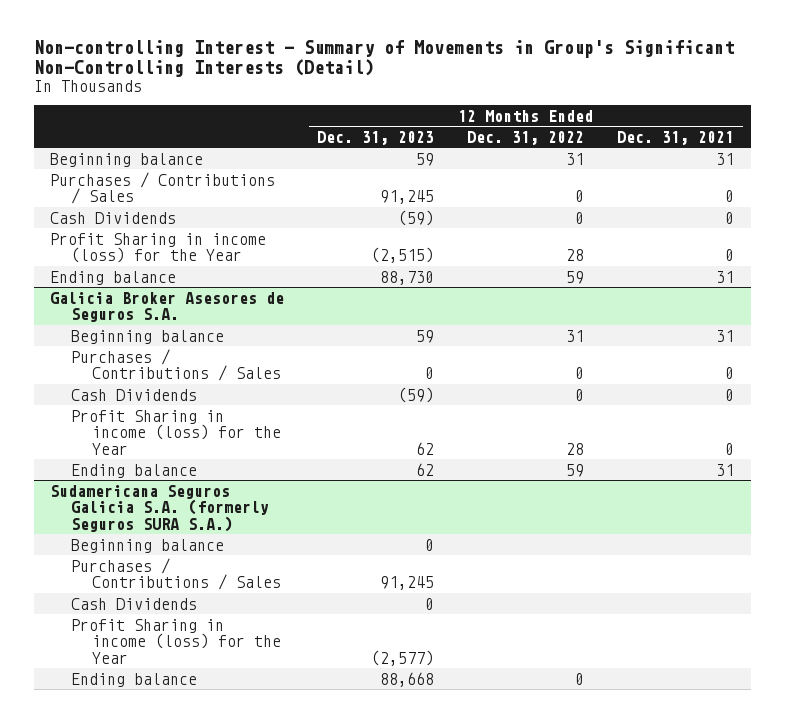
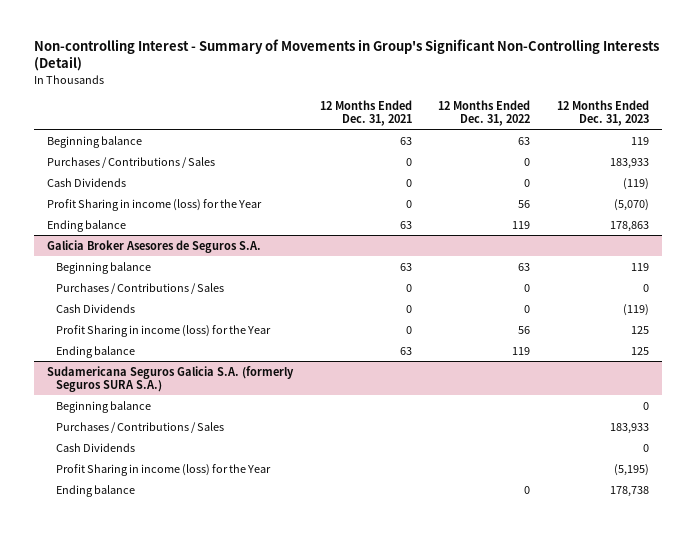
[416,152,435,166] 59 -> [630,136,649,145] 119
[566,152,585,165] 31 -> [518,136,531,145] 63
[716,152,735,165] 31 -> [399,136,412,145] 63
[380,190,435,205] 91,245 -> [609,157,649,169] 183,933
[398,209,435,226] (59) -> [622,177,649,190] (119)
[371,247,435,264] (2,515) -> [613,198,649,211] (5,070)
[566,249,585,262] 28 -> [518,199,531,208] 56
[380,270,435,285] 88,730 -> [609,220,649,232] 178,863
[566,270,585,284] 59 -> [512,220,531,229] 119
[716,270,735,283] 31 -> [399,220,412,229] 63
[416,329,435,343] 59 -> [630,262,649,271] 119
[566,329,585,342] 31 -> [518,262,531,271] 63
[716,329,735,342] 31 -> [399,262,412,271] 63
[398,386,435,403] (59) -> [622,303,649,316] (119)
[416,441,435,455] 62 -> [630,325,649,334] 125
[566,442,585,455] 28 -> [518,325,531,334] 56
[416,462,435,476] 62 -> [630,346,649,355] 125
[566,463,585,477] 59 -> [512,346,531,355] 119
[716,463,735,476] 31 -> [399,346,412,355] 63
[380,576,435,591] 91,245 -> [609,422,649,434] 183,933
[371,649,435,666] (2,577) -> [613,463,649,476] (5,195)
[380,671,435,687] 88,668 -> [609,485,649,497] 178,738

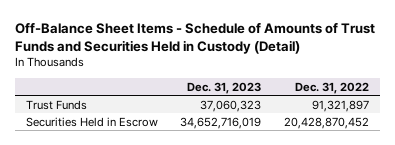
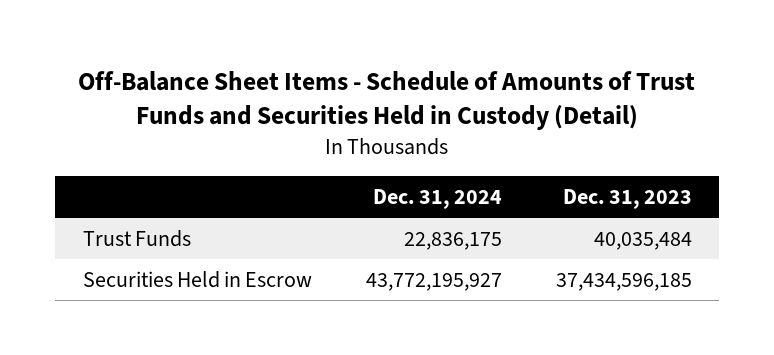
[294,81,369,94] Dec. 31, 2022 -> none
none -> [372,189,502,210] Dec. 31, 2024
[200,99,262,112] 37,060,323 -> [593,231,692,250] 40,035,484
[180,116,262,129] 34,652,716,019 -> [555,272,692,291] 37,434,596,185

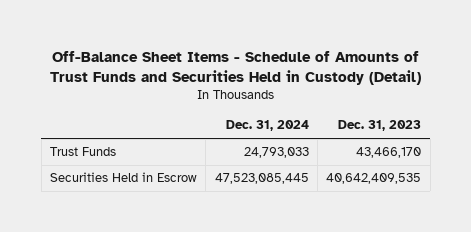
[403,231,502,250] 22,836,175 -> [243,147,309,159] 24,793,033
[593,231,692,250] 40,035,484 -> [356,147,422,159] 43,466,170
[365,272,502,291] 43,772,195,927 -> [214,173,309,185] 47,523,085,445
[555,272,692,291] 37,434,596,185 -> [326,173,422,185] 40,642,409,535

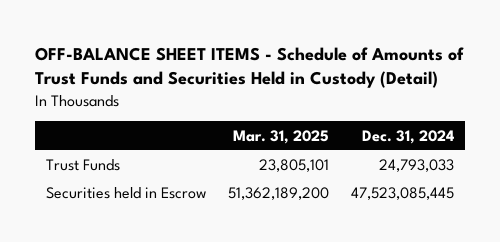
[49,50,421,85] Off-Balance Sheet Items - Schedule of Amounts of Trust Funds and Securities Held in Custody (Detail) -> [34,46,464,89] OFF-BALANCE SHEET ITEMS - Schedule of Amounts of Trust Funds and Securities Held in Custody (Detail)
[338,120,422,132] Dec. 31, 2023 -> none
none -> [232,129,329,144] Mar. 31, 2025
[50,172,198,183] Securities Held in Escrow -> [45,187,206,200] Securities held in Escrow

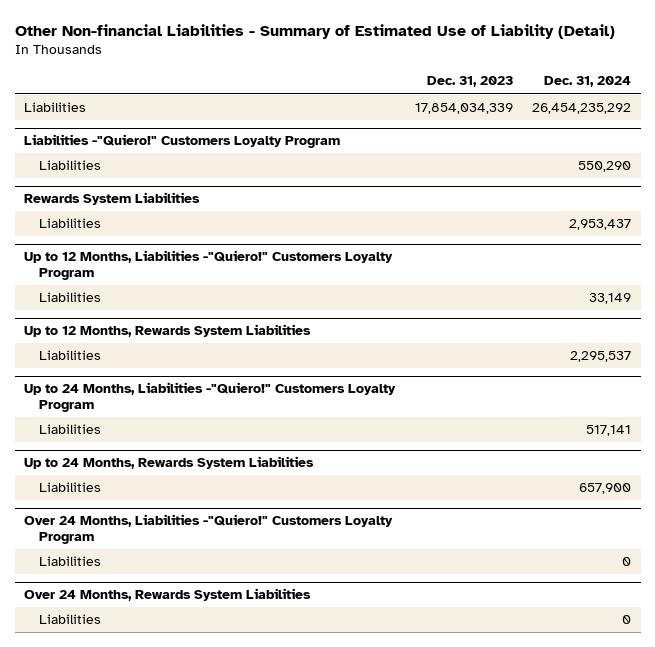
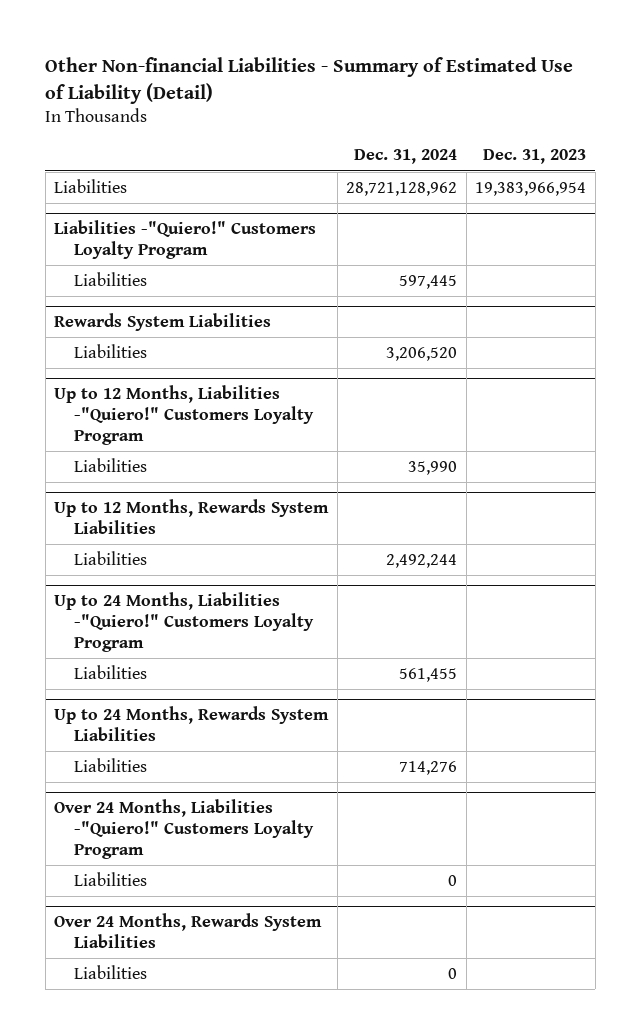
[414,103,513,115] 17,854,034,339 -> [475,181,587,196] 19,383,966,954
[531,103,631,115] 26,454,235,292 -> [346,181,458,196] 28,721,128,962
[577,161,631,173] 550,290 -> [399,274,458,289] 597,445
[568,219,631,231] 2,953,437 -> [386,346,458,361] 3,206,520
[588,293,631,305] 33,149 -> [408,460,458,475] 35,990
[569,351,631,363] 2,295,537 -> [386,553,458,568] 2,492,244
[585,425,631,437] 517,141 -> [399,667,458,682] 561,455
[578,483,631,495] 657,900 -> [399,760,458,775] 714,276

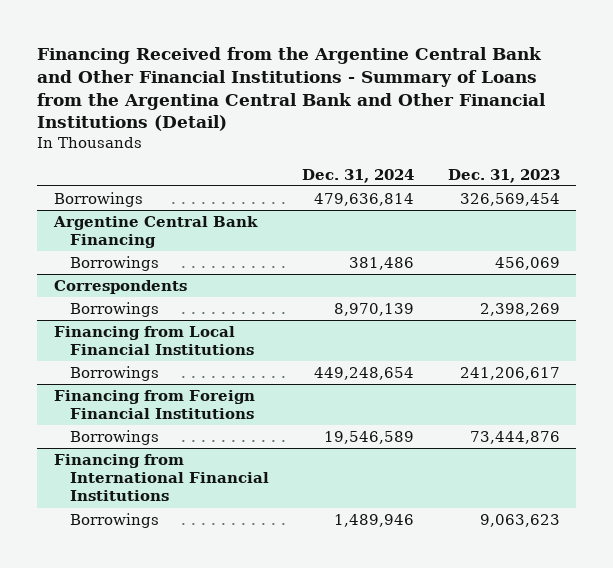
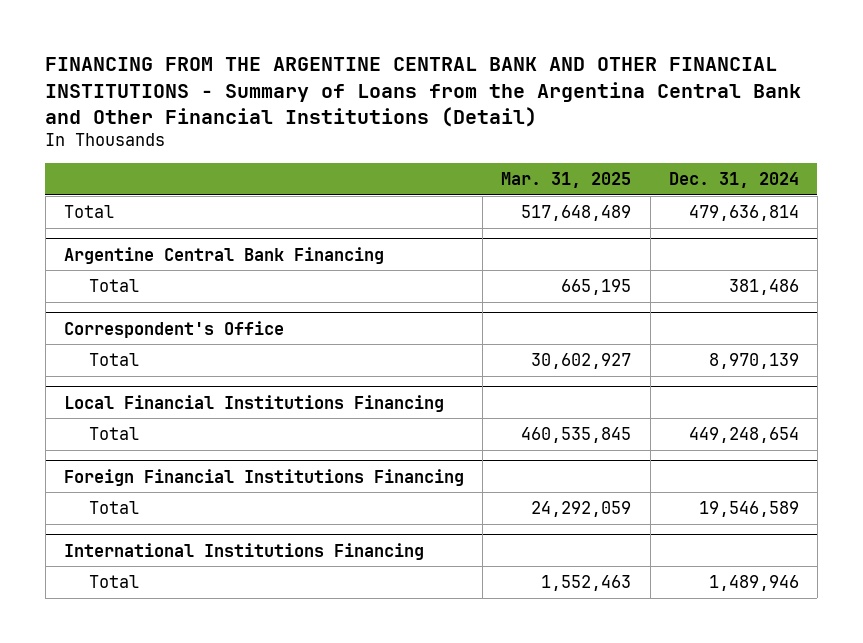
[37,47,547,132] Financing Received from the Argentine Central Bank and Other Financial Institutions - Summary of Loans from the Argentina Central Bank and Other Financial Institutions (Detail) -> [45,57,802,127] FINANCING FROM THE ARGENTINE CENTRAL BANK AND OTHER FINANCIAL INSTITUTIONS - Summary of Loans from the Argentina Central Bank and Other Financial Institutions (Detail)
[447,168,560,183] Dec. 31, 2023 -> none
none -> [501,172,632,189] Mar. 31, 2025
[53,191,143,207] Borrowings -> [64,204,115,218] Total
[70,255,160,271] Borrowings -> [89,278,140,292] Total
[53,279,187,294] Correspondents -> [64,320,285,338] Correspondent's Office
[70,301,160,317] Borrowings -> [89,352,140,366] Total
[53,325,255,356] Financing from Local Financial Institutions -> [64,394,445,412] Local Financial Institutions Financing
[70,365,160,381] Borrowings -> [89,426,140,440] Total
[53,389,255,420] Financing from Foreign Financial Institutions -> [64,468,465,486] Foreign Financial Institutions Financing
[70,429,160,445] Borrowings -> [89,500,140,514] Total
[53,453,270,502] Financing from International Financial Institutions -> [64,542,425,560] International Institutions Financing
[70,512,160,528] Borrowings -> [89,574,140,588] Total

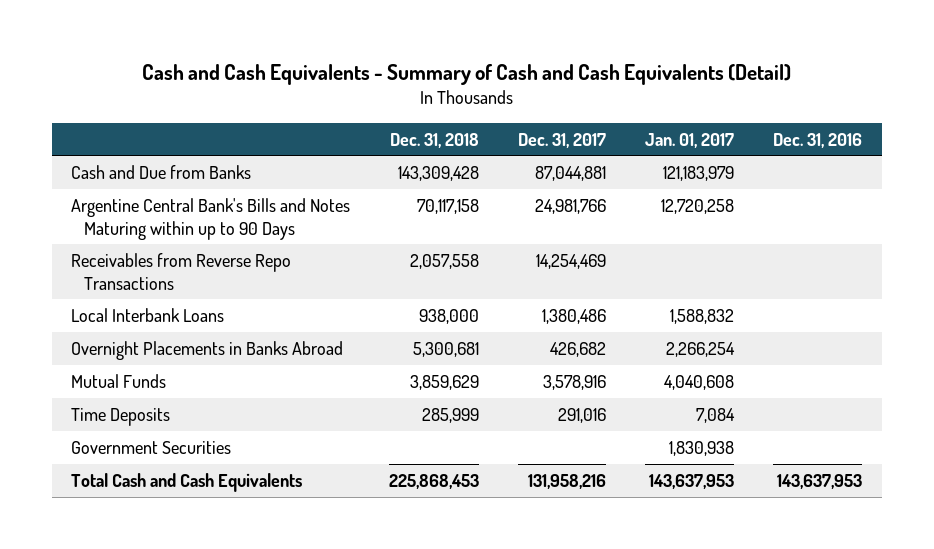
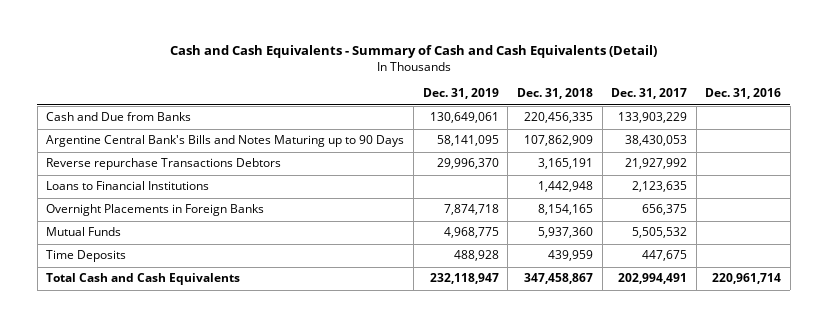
[645,132,735,148] Jan. 01, 2017 -> none
none -> [422,88,499,100] Dec. 31, 2019
[71,252,292,290] Receivables from Reverse Repo Transactions -> none
[71,307,225,322] Local Interbank Loans -> none
[71,440,232,454] Government Securities -> none
[398,165,480,181] 143,309,428 -> [523,112,593,124] 220,456,335
[535,165,607,181] 87,044,881 -> [618,112,688,124] 133,903,229
[71,197,351,240] Argentine Central Bank's Bills and Notes Maturing within up to 90 Days -> [46,135,405,148] Argentine Central Bank's Bills and Notes Maturing up to 90 Days
[417,198,480,214] 70,117,158 -> [523,135,593,147] 107,862,909
[535,198,607,214] 24,981,766 -> [625,135,688,147] 38,430,053
none -> [46,158,282,171] Reverse repurchase Transactions Debtors
none -> [46,181,210,191] Loans to Financial Institutions
[71,340,344,360] Overnight Placements in Banks Abroad -> [46,204,265,217] Overnight Placements in Foreign Banks
[413,341,480,357] 5,300,681 -> [537,204,593,216] 8,154,165
[550,341,607,357] 426,682 -> [642,204,688,216] 656,375
[410,374,480,390] 3,859,629 -> [537,227,593,239] 5,937,360
[543,374,607,390] 3,578,916 -> [632,227,688,239] 5,505,532
[422,407,480,423] 285,999 -> [547,250,593,262] 439,959
[558,407,607,423] 291,016 -> [642,250,688,262] 447,675
[389,473,480,489] 225,868,453 -> [523,273,593,285] 347,458,867
[528,473,607,489] 131,958,216 -> [618,273,688,285] 202,994,491
[777,473,863,489] 143,637,953 -> [712,273,782,285] 220,961,714

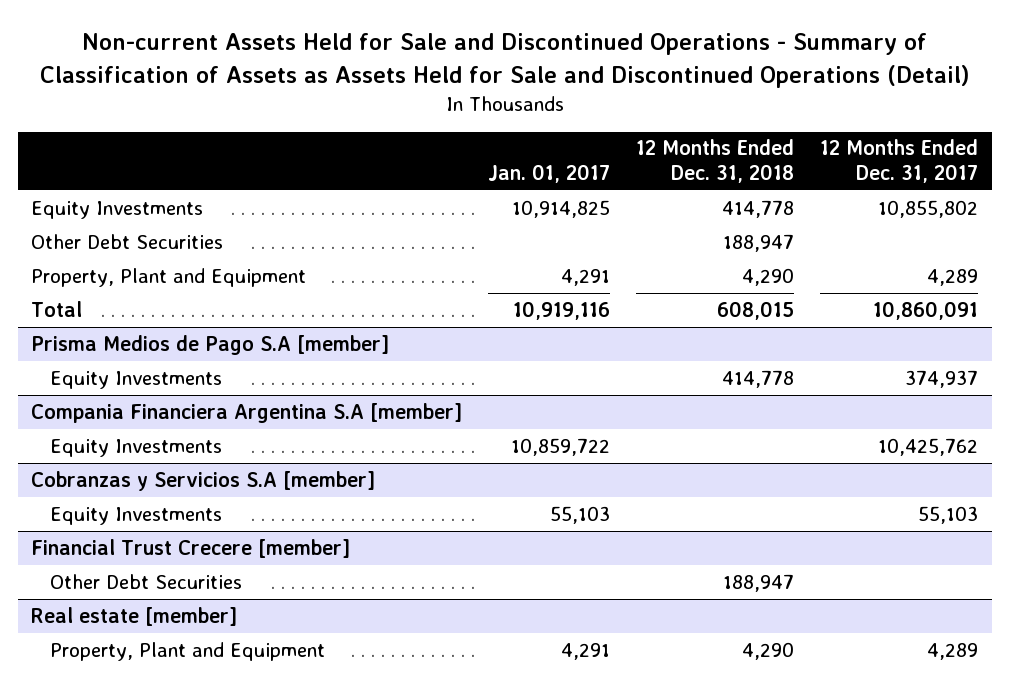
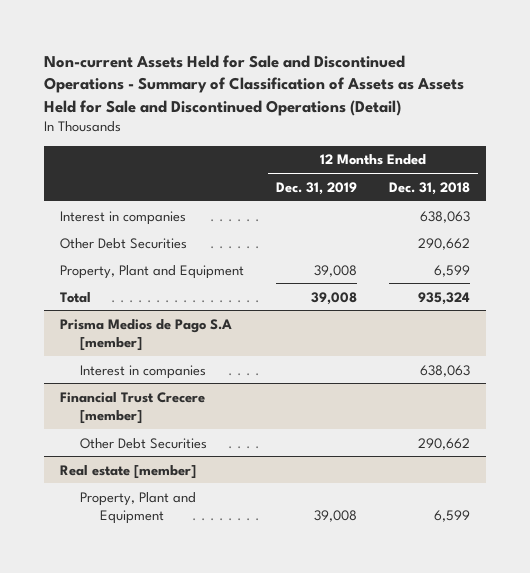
[488,163,611,183] Jan. 01, 2017 -> none
[820,139,979,183] 12 Months Ended Dec. 31, 2017 -> none
none -> [276,181,358,195] Dec. 31, 2019
[31,200,204,219] Equity Investments -> none
none -> [60,210,187,225] Interest in companies
[723,233,795,252] 188,947 -> [418,237,471,250] 290,662
[742,267,795,286] 4,290 -> [434,264,471,277] 6,599
[717,300,795,320] 608,015 -> [418,291,471,305] 935,324
[50,370,223,389] Equity Investments -> none
[31,402,463,423] Compania Financiera Argentina S.A [member] -> none
[50,438,223,457] Equity Investments -> none
[31,470,376,491] Cobranzas y Servicios S.A [member] -> none
[50,506,223,525] Equity Investments -> none
none -> [80,364,207,379] Interest in companies
[723,573,795,592] 188,947 -> [418,437,471,450] 290,662
[742,641,795,660] 4,290 -> [434,510,471,523] 6,599

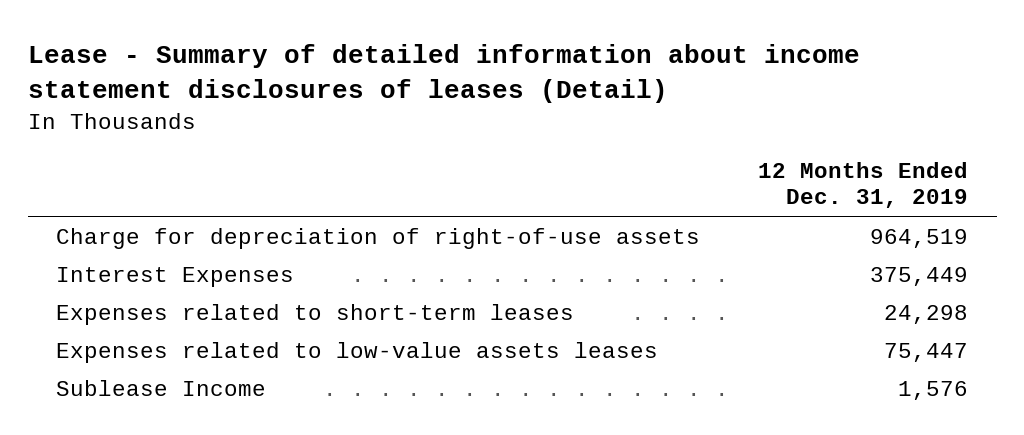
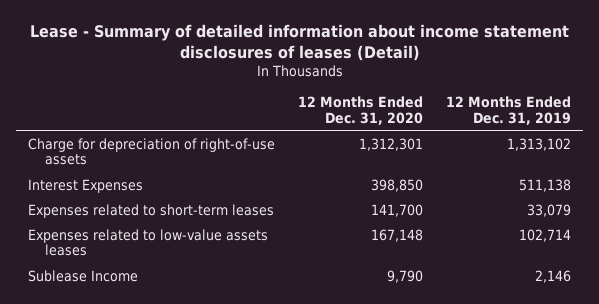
none -> [298,96,424,125] 12 Months Ended Dec. 31, 2020
[869,228,968,248] 964,519 -> [507,137,572,151] 1,313,102
[869,266,968,286] 375,449 -> [519,178,572,192] 511,138
[883,304,968,324] 24,298 -> [527,203,572,217] 33,079
[883,342,968,362] 75,447 -> [519,228,572,242] 102,714
[897,380,968,400] 1,576 -> [535,269,572,283] 2,146

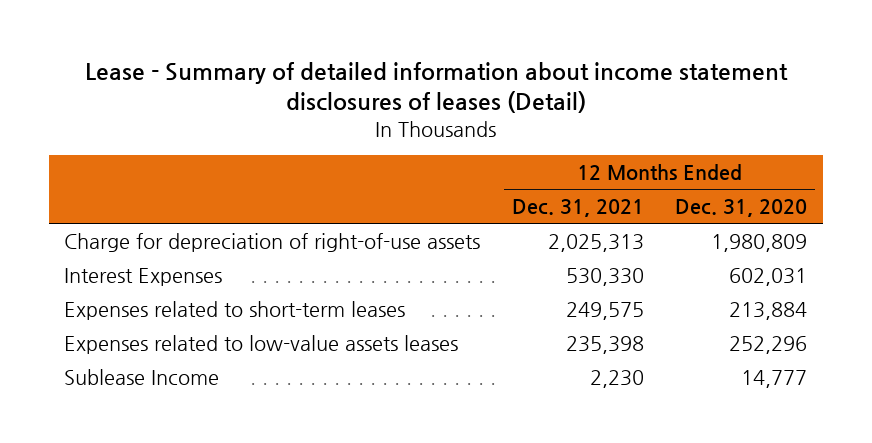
[446,96,572,125] 12 Months Ended Dec. 31, 2019 -> none
none -> [511,199,644,218] Dec. 31, 2021
[359,137,424,151] 1,312,301 -> [711,233,808,252] 1,980,809
[371,178,424,192] 398,850 -> [729,267,808,286] 602,031
[371,203,424,217] 141,700 -> [729,301,808,320] 213,884
[371,228,424,242] 167,148 -> [729,335,808,354] 252,296
[387,269,424,283] 9,790 -> [741,369,808,388] 14,777

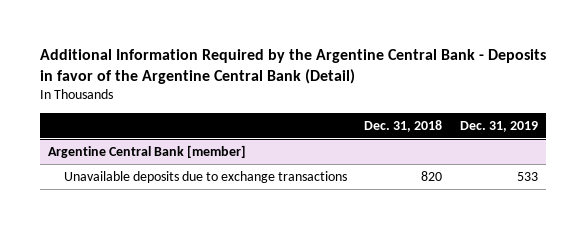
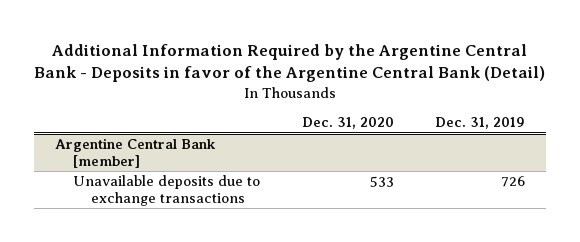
[364,119,443,132] Dec. 31, 2018 -> none
none -> [301,117,394,130] Dec. 31, 2020
[516,171,538,181] 533 -> [501,176,526,188] 726

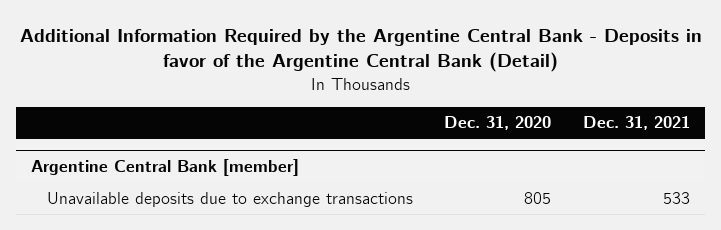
[435,117,526,130] Dec. 31, 2019 -> none
none -> [582,116,690,131] Dec. 31, 2021
[369,176,394,188] 533 -> [524,191,552,204] 805

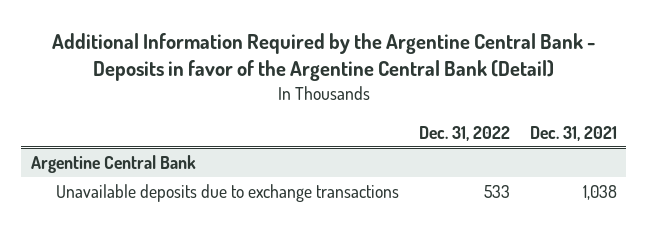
[444,116,552,131] Dec. 31, 2020 -> none
none -> [418,125,510,141] Dec. 31, 2022
[31,159,300,177] Argentine Central Bank [member] -> [30,154,196,173] Argentine Central Bank
[662,191,690,204] 533 -> [582,184,617,200] 1,038

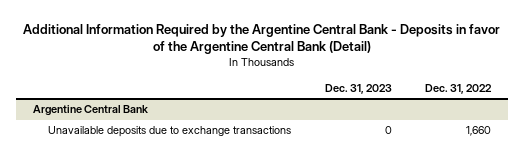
[529,125,617,141] Dec. 31, 2021 -> none
none -> [324,83,392,94] Dec. 31, 2023
[483,184,510,198] 533 -> [465,126,491,137] 1,660

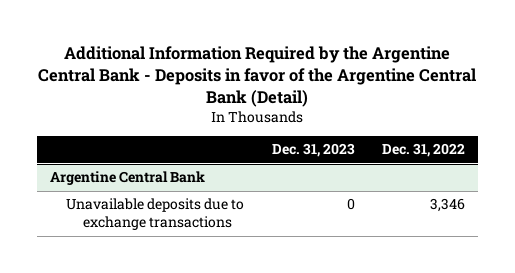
[465,126,491,137] 1,660 -> [429,198,465,213] 3,346

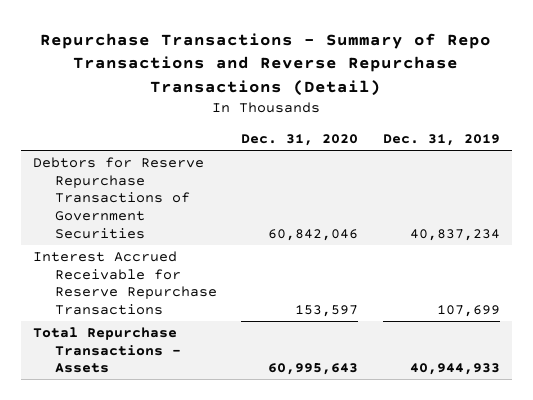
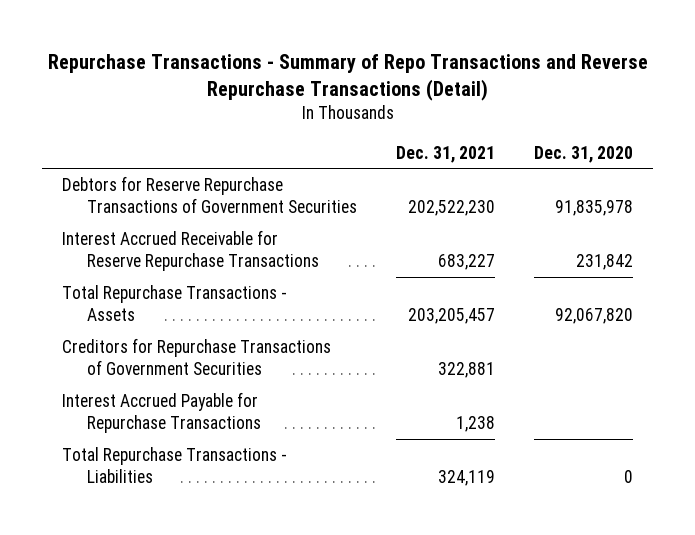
[382,134,500,147] Dec. 31, 2019 -> none
none -> [396,145,496,163] Dec. 31, 2021
[268,229,359,242] 60,842,046 -> [555,200,634,217] 91,835,978
[295,305,359,318] 153,597 -> [576,254,634,271] 231,842
[268,363,359,376] 60,995,643 -> [555,308,634,325] 92,067,820
none -> [61,338,331,376] Creditors for Repurchase Transactions of Government Securities
none -> [61,392,261,434] Interest Accrued Payable for Repurchase Transactions
none -> [61,447,287,484] Total Repurchase Transactions - Liabilities

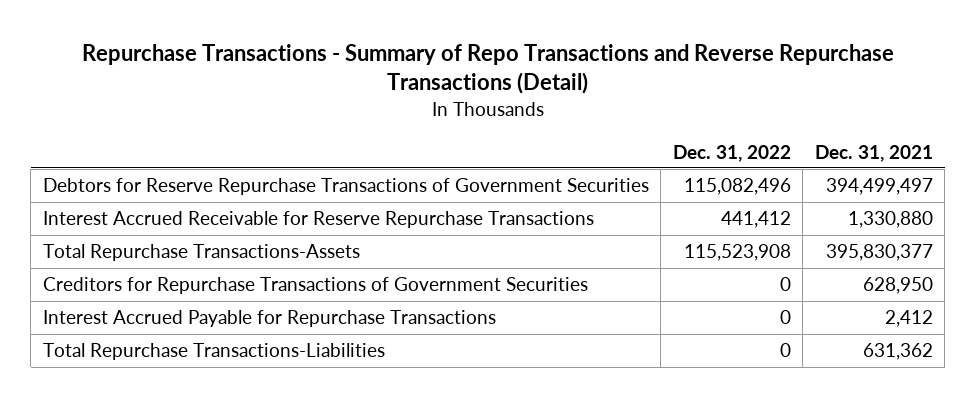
[534,145,634,163] Dec. 31, 2020 -> none
none -> [672,144,791,162] Dec. 31, 2022
[408,200,496,217] 202,522,230 -> [825,178,933,196] 394,499,497
[438,254,496,271] 683,227 -> [847,211,933,229] 1,330,880
[61,285,287,322] Total Repurchase Transactions - Assets -> [42,244,360,262] Total Repurchase Transactions-Assets
[408,308,496,325] 203,205,457 -> [825,244,933,262] 395,830,377
[438,362,496,379] 322,881 -> [862,277,933,295] 628,950
[456,416,496,433] 1,238 -> [884,310,933,328] 2,412
[61,447,287,484] Total Repurchase Transactions - Liabilities -> [42,343,385,361] Total Repurchase Transactions-Liabilities
[438,470,496,487] 324,119 -> [862,343,933,361] 631,362

